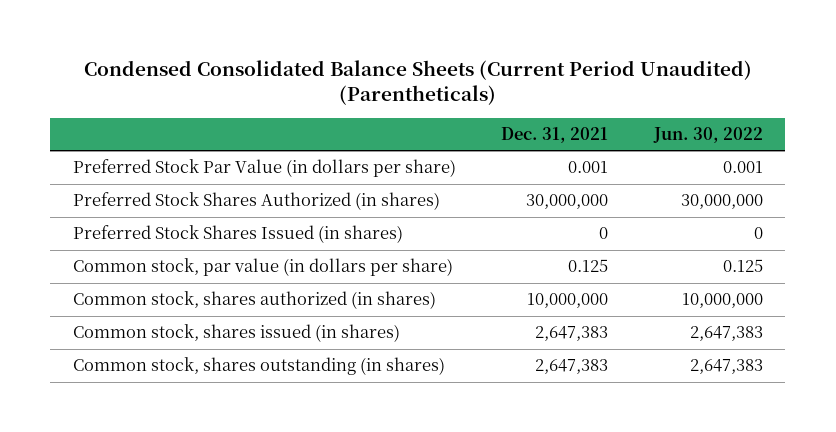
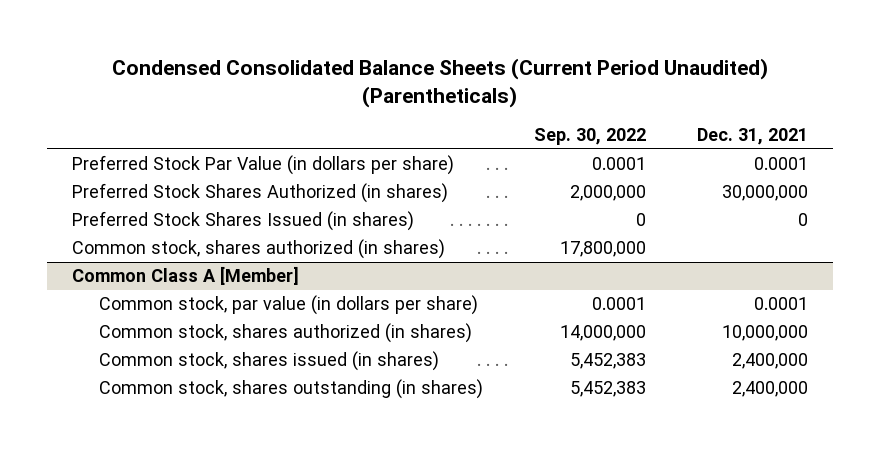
[652,127,763,144] Jun. 30, 2022 -> none
none -> [533,128,646,146] Sep. 30, 2022
[568,161,609,174] 0.001 -> [753,157,808,171] 0.0001
none -> [72,239,446,260] Common stock, shares authorized (in shares)
none -> [72,266,300,286] Common Class A [Member]
[568,259,609,273] 0.125 -> [753,297,808,311] 0.0001
[535,326,609,342] 2,647,383 -> [731,353,808,370] 2,400,000
[535,359,609,375] 2,647,383 -> [731,381,808,398] 2,400,000

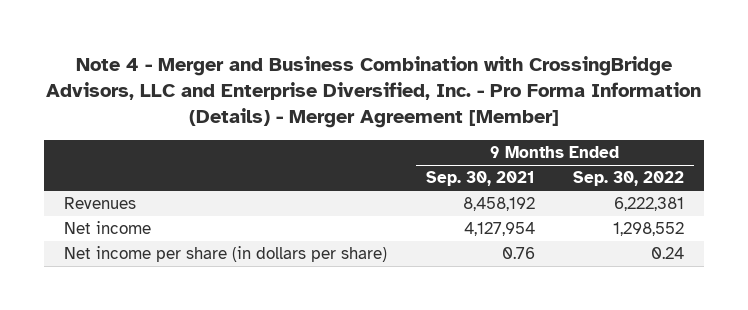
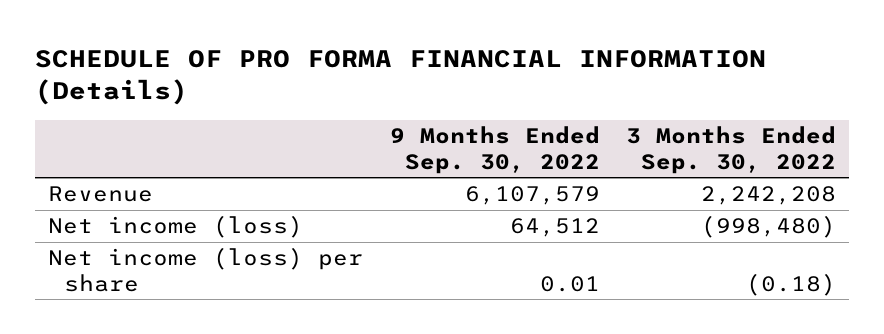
[46,55,702,129] Note 4 - Merger and Business Combination with CrossingBridge Advisors, LLC and Enterprise Diversified, Inc. - Pro Forma Information (Details) - Merger Agreement [Member] -> [34,49,766,106] SCHEDULE OF PRO FORMA FINANCIAL INFORMATION (Details)
[425,171,535,187] Sep. 30, 2021 -> none
none -> [626,125,837,174] 3 Months Ended Sep. 30, 2022
[63,197,136,210] Revenues -> none
none -> [47,186,153,203] Revenue
[63,221,151,235] Net income -> [47,215,303,239] Net income (loss)
[613,222,685,237] 1,298,552 -> [509,218,600,238] 64,512
[63,246,387,263] Net income per share (in dollars per share) -> [47,247,363,292] Net income (loss) per share
[651,247,685,260] 0.24 -> [539,275,600,292] 0.01

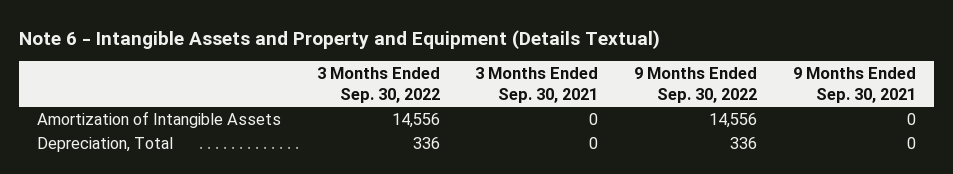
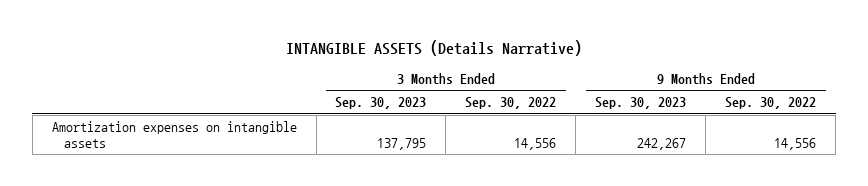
[19,29,661,49] Note 6 - Intangible Assets and Property and Equipment (Details Textual) -> [285,40,582,57] INTANGIBLE ASSETS (Details Narrative)
[475,67,599,103] 3 Months Ended Sep. 30, 2021 -> none
[792,67,916,103] 9 Months Ended Sep. 30, 2021 -> none
none -> [335,97,427,110] Sep. 30, 2023
none -> [595,97,687,110] Sep. 30, 2023
[36,137,173,153] Depreciation, Total -> none
[36,111,281,129] Amortization of Intangible Assets -> [51,120,297,148] Amortization expenses on intangible assets

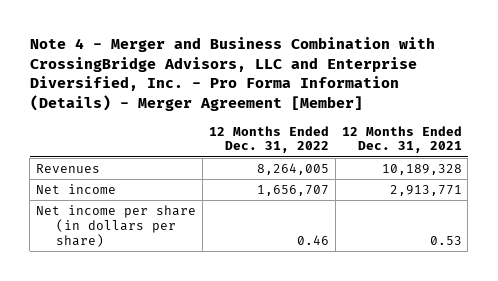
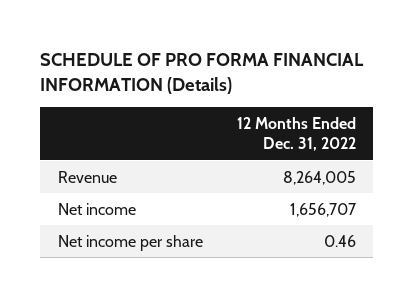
[29,37,435,111] Note 4 - Merger and Business Combination with CrossingBridge Advisors, LLC and Enterprise Diversified, Inc. - Pro Forma Information (Details) - Merger Agreement [Member] -> [40,52,365,94] SCHEDULE OF PRO FORMA FINANCIAL INFORMATION (Details)
[341,125,462,154] 12 Months Ended Dec. 31, 2021 -> none
[36,164,101,174] Revenues -> [57,170,117,183] Revenue
[36,205,197,247] Net income per share (in dollars per share) -> [57,234,203,251] Net income per share

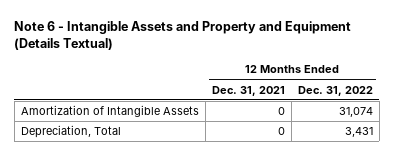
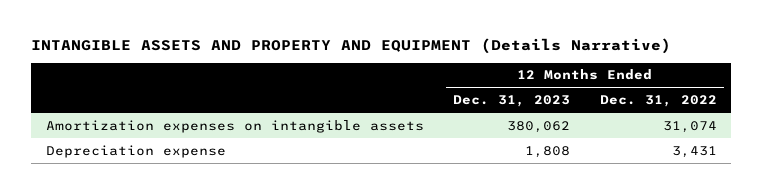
[14,21,352,51] Note 6 - Intangible Assets and Property and Equipment (Details Textual) -> [31,38,672,55] INTANGIBLE ASSETS AND PROPERTY AND EQUIPMENT (Details Narrative)
[211,85,285,96] Dec. 31, 2021 -> none
none -> [453,95,571,108] Dec. 31, 2023
[20,105,199,118] Amortization of Intangible Assets -> [45,119,424,133] Amortization expenses on intangible assets
[20,125,121,139] Depreciation, Total -> [45,144,226,158] Depreciation expense

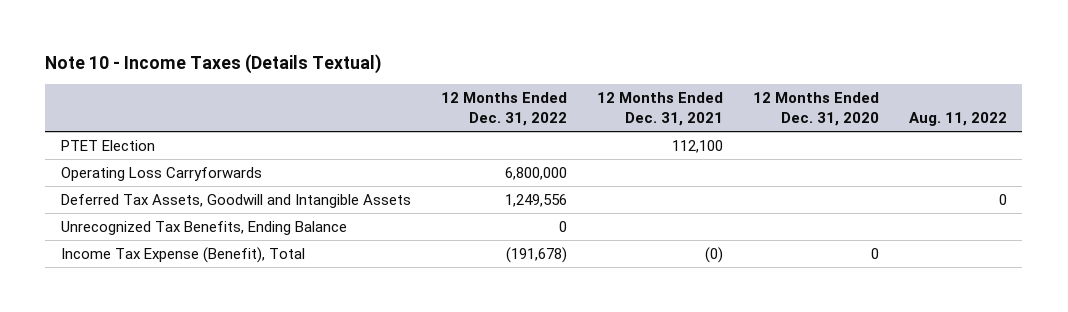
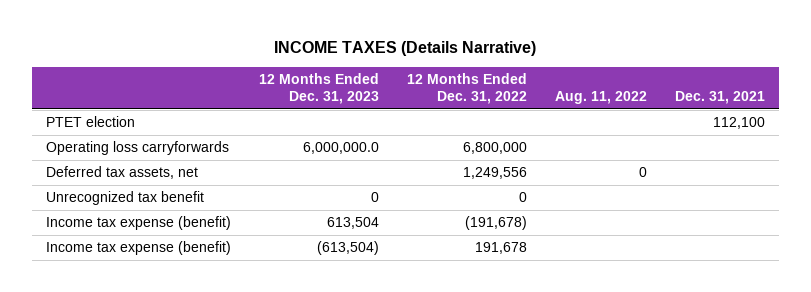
[45,54,382,75] Note 10 - Income Taxes (Details Textual) -> [274,41,537,57] INCOME TAXES (Details Narrative)
[596,92,723,126] 12 Months Ended Dec. 31, 2021 -> none
[752,92,879,126] 12 Months Ended Dec. 31, 2020 -> none
none -> [258,73,379,105] 12 Months Ended Dec. 31, 2023
none -> [674,91,765,105] Dec. 31, 2021
[60,140,155,152] PTET Election -> [45,116,135,128] PTET election
[60,167,262,182] Operating Loss Carryforwards -> [45,141,229,156] Operating loss carryforwards
[60,194,411,209] Deferred Tax Assets, Goodwill and Intangible Assets -> [45,166,198,180] Deferred tax assets, net
[60,221,347,236] Unrecognized Tax Benefits, Ending Balance -> [45,191,204,206] Unrecognized tax benefit
[60,247,305,264] Income Tax Expense (Benefit), Total -> [45,216,231,231] Income tax expense (benefit)
none -> [45,241,231,256] Income tax expense (benefit)

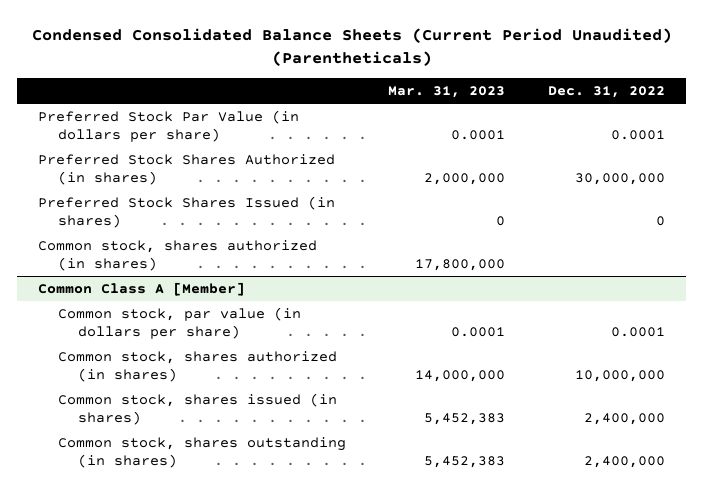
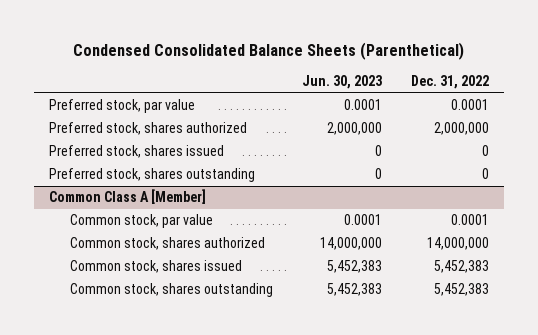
[31,28,672,67] Condensed Consolidated Balance Sheets (Current Period Unaudited) (Parentheticals) -> [72,41,464,60] Condensed Consolidated Balance Sheets (Parenthetical)
[388,86,506,99] Mar. 31, 2023 -> none
none -> [301,75,382,90] Jun. 30, 2023
[38,240,318,272] Common stock, shares authorized (in shares) -> none
[38,110,300,143] Preferred Stock Par Value (in dollars per share) -> [48,99,195,114] Preferred stock, par value
[38,154,336,186] Preferred Stock Shares Authorized (in shares) -> [48,122,247,136] Preferred stock, shares authorized
[575,173,666,186] 30,000,000 -> [433,122,489,136] 2,000,000
[38,196,336,229] Preferred Stock Shares Issued (in shares) -> [48,145,224,159] Preferred stock, shares issued
none -> [48,168,255,183] Preferred stock, shares outstanding
[57,307,301,340] Common stock, par value (in dollars per share) -> [69,214,213,229] Common stock, par value
[57,351,337,383] Common stock, shares authorized (in shares) -> [69,237,265,251] Common stock, shares authorized
[575,370,666,383] 10,000,000 -> [426,237,489,251] 14,000,000
[57,393,337,426] Common stock, shares issued (in shares) -> [69,260,242,274] Common stock, shares issued
[584,413,666,426] 2,400,000 -> [433,260,489,274] 5,452,383
[57,437,346,469] Common stock, shares outstanding (in shares) -> [69,283,273,298] Common stock, shares outstanding
[584,456,666,469] 2,400,000 -> [433,283,489,297] 5,452,383

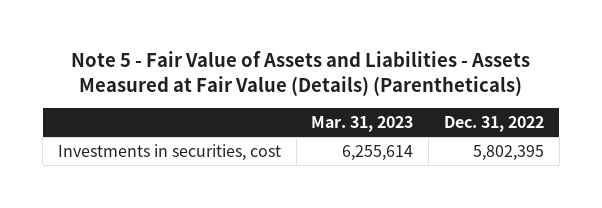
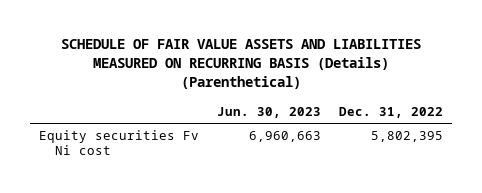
[70,51,530,97] Note 5 - Fair Value of Assets and Liabilities - Assets Measured at Fair Value (Details) (Parentheticals) -> [61,38,422,90] SCHEDULE OF FAIR VALUE ASSETS AND LIABILITIES MEASURED ON RECURRING BASIS (Details) (Parenthetical)
[311,116,414,133] Mar. 31, 2023 -> none
none -> [217,106,322,118] Jun. 30, 2023
[57,143,281,161] Investments in securities, cost -> [38,130,199,156] Equity securities Fv Ni cost

